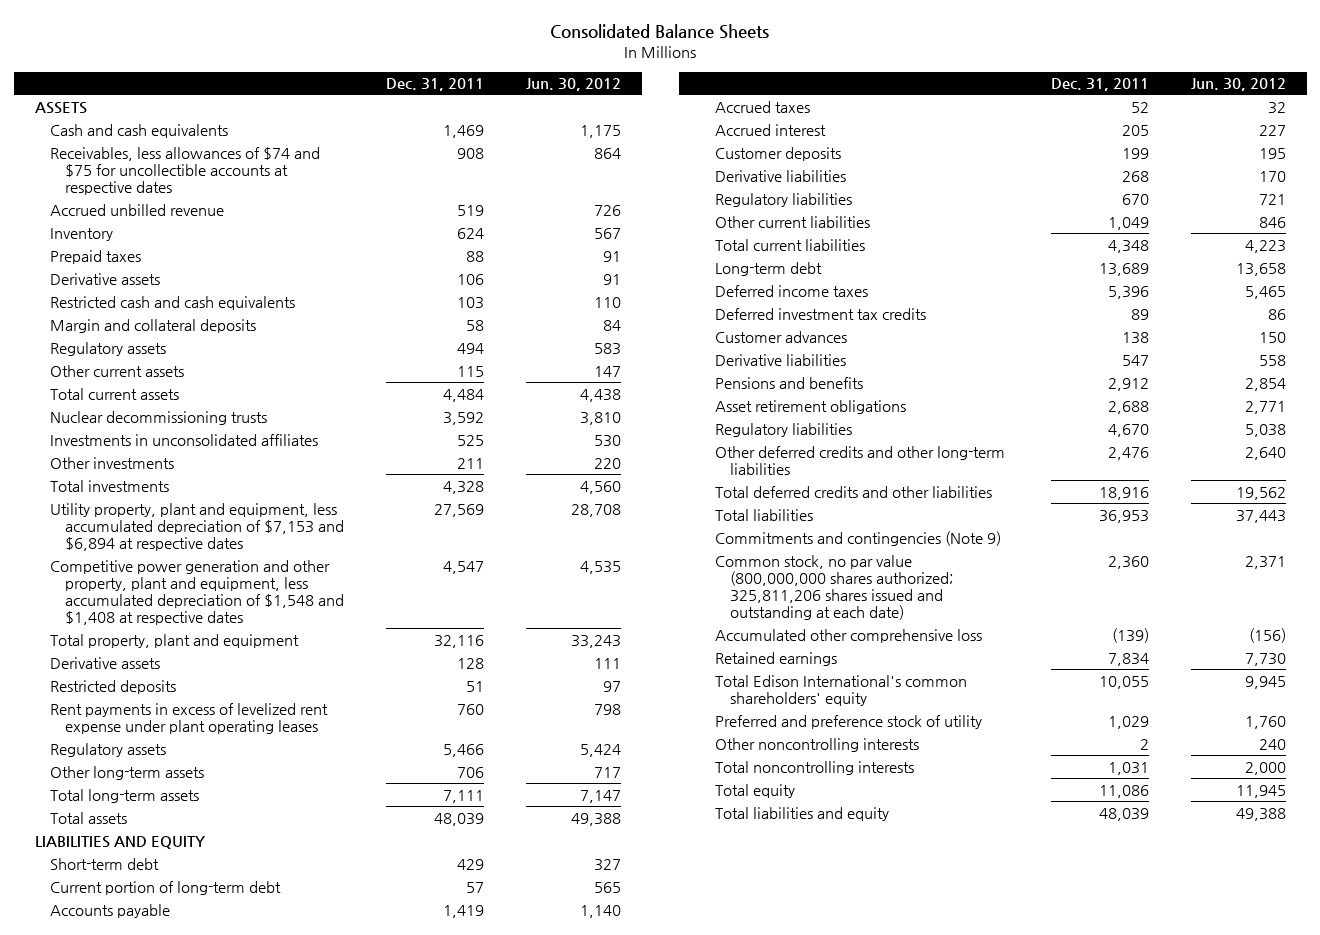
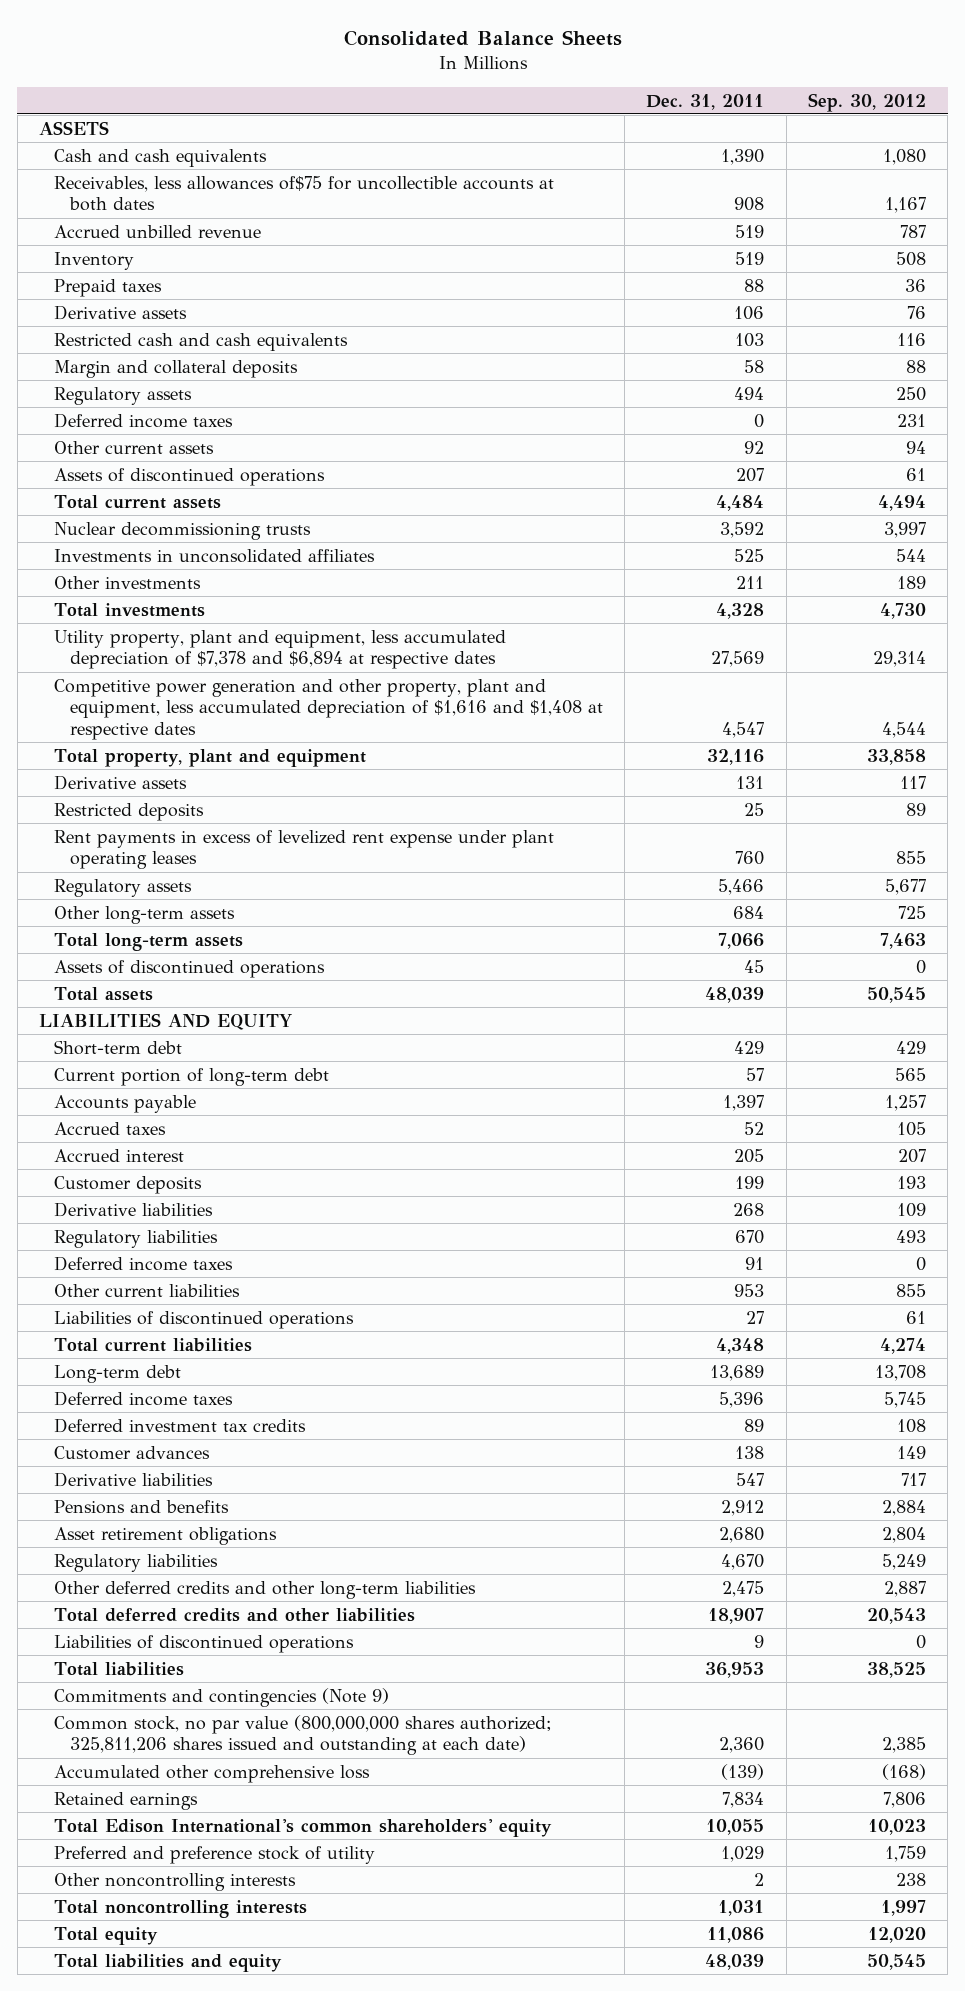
[525,78,621,92] Jun. 30, 2012 -> none
none -> [808,92,927,112] Sep. 30, 2012
[442,124,484,138] 1,469 -> [721,148,765,165] 1,390
[49,146,320,196] Receivables, less allowances of $74 and $75 for uncollectible accounts at respective dates -> [54,175,555,212] Receivables, less allowances of$75 for uncollectible accounts at both dates
[456,227,484,239] 624 -> [735,251,765,265] 519
none -> [54,412,234,428] Deferred income taxes
[456,365,484,377] 115 -> [744,440,765,454] 92
none -> [54,467,326,486] Assets of discontinued operations
[49,502,344,552] Utility property, plant and equipment, less accumulated depreciation of $7,153 and $6,894 at respective dates -> [54,629,507,670] Utility property, plant and equipment, less accumulated depreciation of $7,378 and $6,894 at respective dates
[49,559,344,626] Competitive power generation and other property, plant and equipment, less accumulated depreciation of $1,548 and $1,408 at respective dates -> [54,678,603,741] Competitive power generation and other property, plant and equipment, less accumulated depreciation of $1,616 and $1,408 at respective dates
[456,657,484,669] 128 -> [736,775,765,789] 131
[465,680,484,692] 51 -> [744,802,765,816] 25
[456,766,484,778] 706 -> [733,905,765,919] 684
[442,789,484,803] 7,111 -> [718,932,765,949] 7,066
none -> [54,959,326,978] Assets of discontinued operations
[442,904,484,918] 1,419 -> [723,1094,765,1111] 1,397
none -> [54,1255,234,1271] Deferred income taxes
[1107,216,1149,230] 1,049 -> [734,1283,765,1297] 953
none -> [54,1310,355,1329] Liabilities of discontinued operations
[1107,400,1149,414] 2,688 -> [719,1526,765,1543] 2,680
[1107,446,1149,460] 2,476 -> [722,1580,765,1597] 2,475
[1098,486,1149,500] 18,916 -> [708,1607,765,1624] 18,907
none -> [54,1634,355,1653] Liabilities of discontinued operations

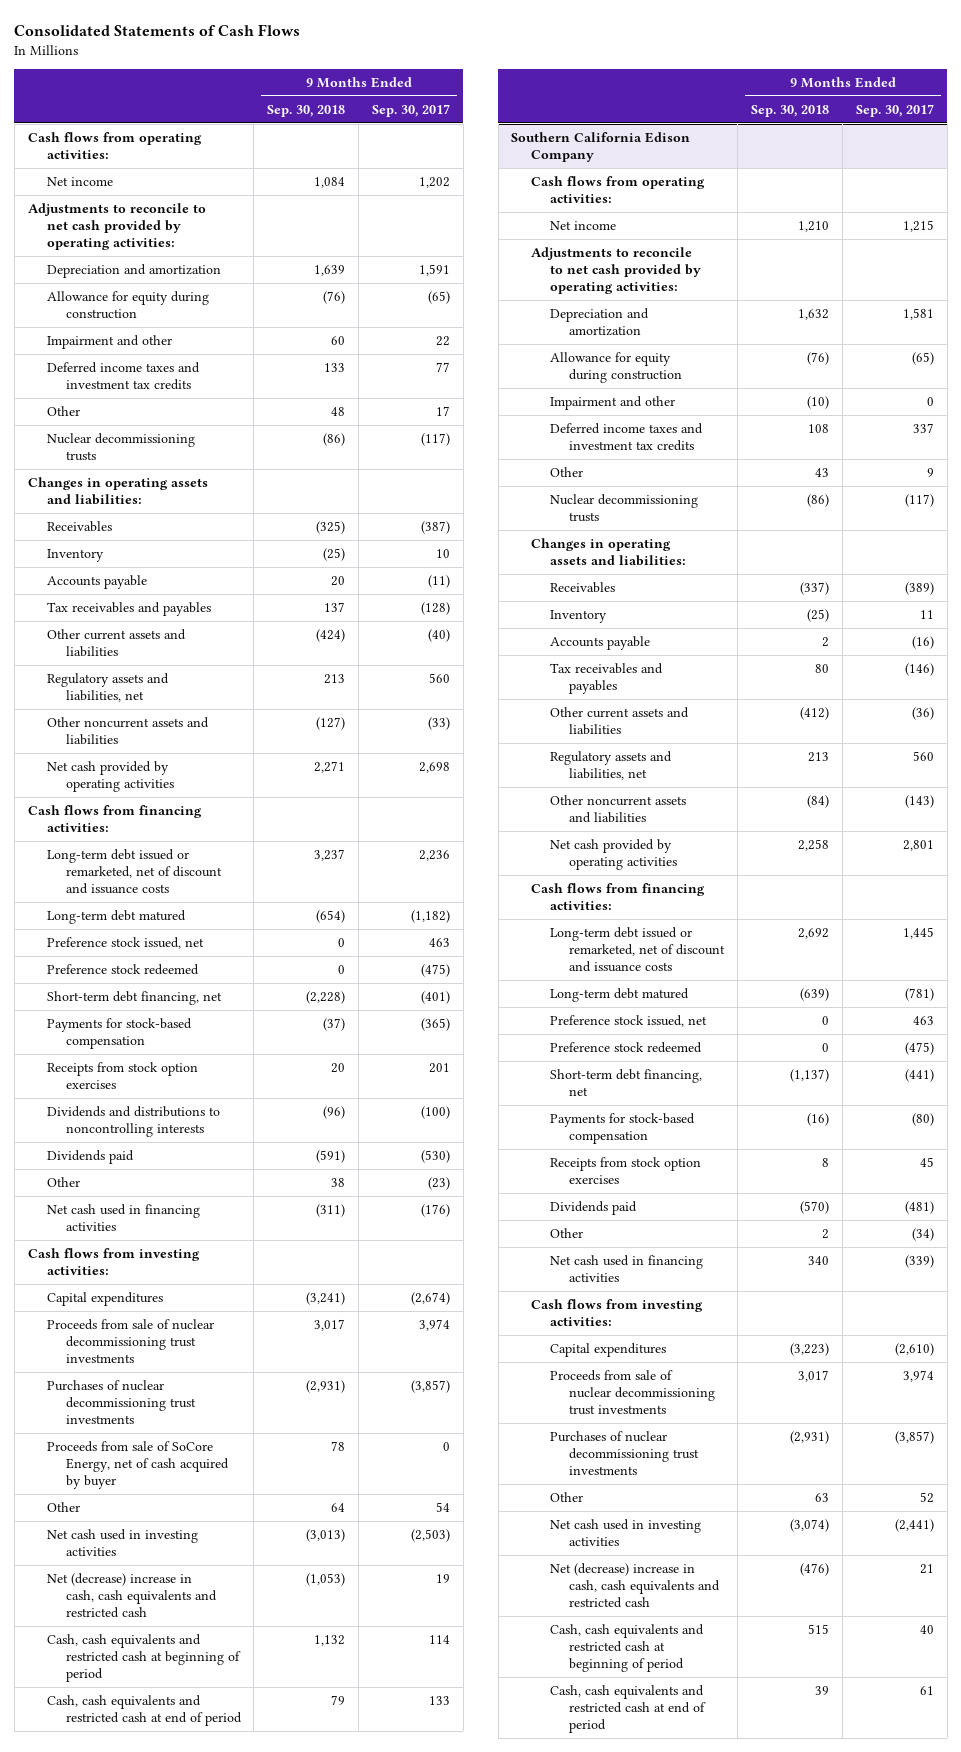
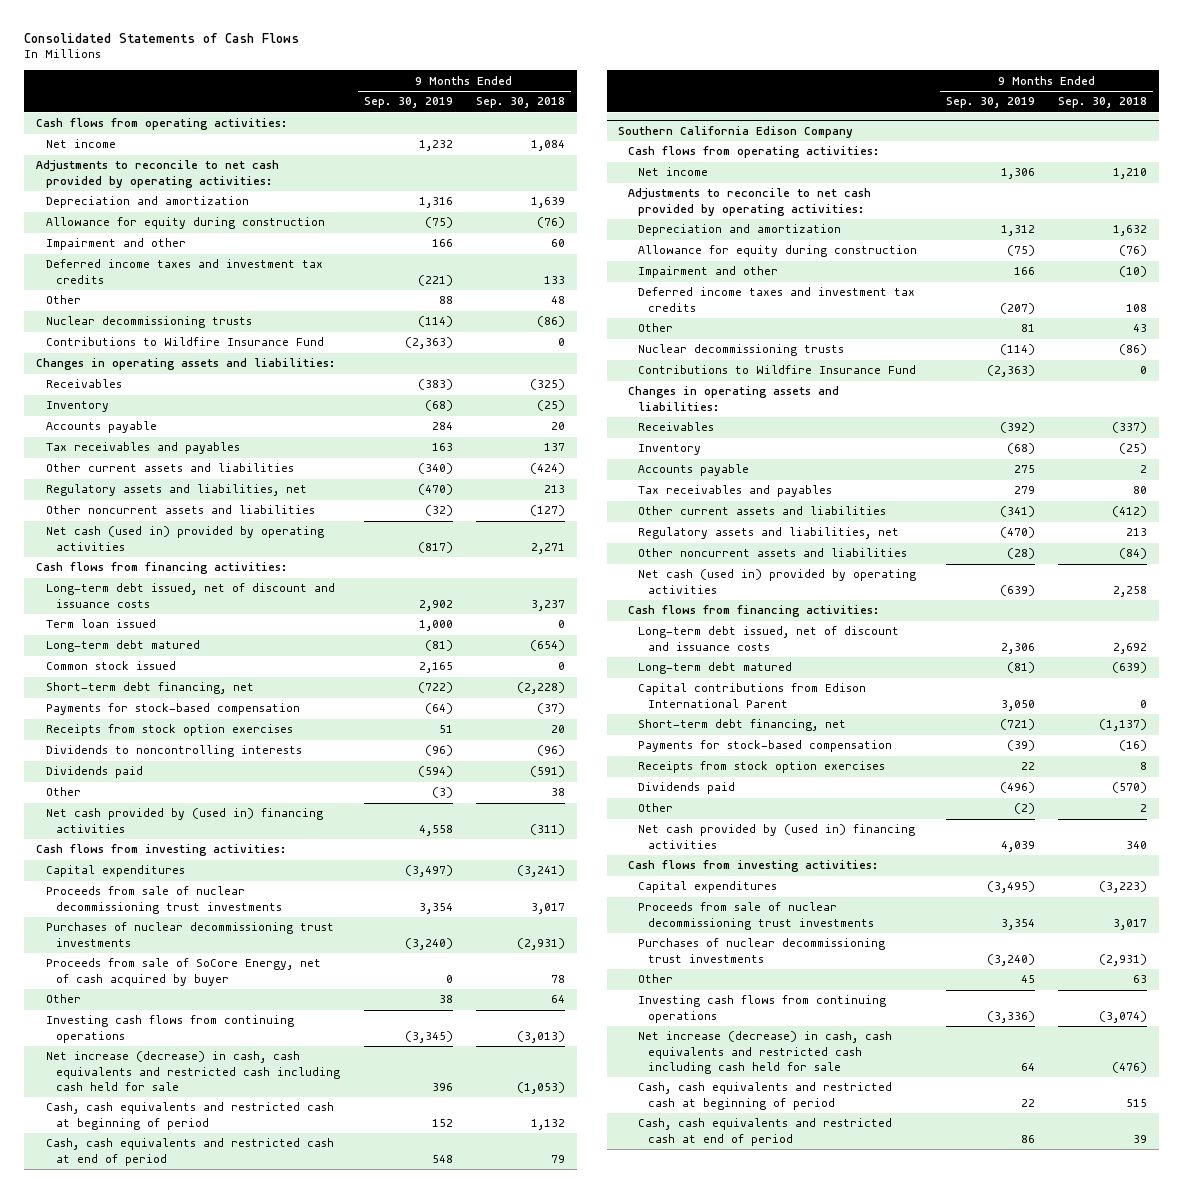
[371,103,450,117] Sep. 30, 2017 -> none
none -> [363,97,453,109] Sep. 30, 2019
none -> [46,337,325,347] Contributions to Wildfire Insurance Fund
[46,761,174,792] Net cash provided by operating activities -> [46,526,325,551] Net cash (used in) provided by operating activities
[46,849,222,894] Long-term debt issued or remarketed, net of discount and issuance costs -> [46,583,336,608] Long-term debt issued, net of discount and issuance costs
none -> [46,619,157,629] Term loan issued
[46,937,204,950] Preference stock issued, net -> none
[46,964,199,976] Preference stock redeemed -> none
none -> [46,661,177,671] Common stock issued
[46,1106,220,1137] Dividends and distributions to noncontrolling interests -> [46,745,303,758] Dividends to noncontrolling interests
[46,1204,200,1231] Net cash used in financing activities -> [46,808,324,833] Net cash provided by (used in) financing activities
[46,1529,198,1556] Net cash used in investing activities -> [46,1015,295,1043] Investing cash flows from continuing operations
[46,1573,217,1618] Net (decrease) increase in cash, cash equivalents and restricted cash -> [46,1051,341,1091] Net increase (decrease) in cash, cash equivalents and restricted cash including cash held for sale
none -> [638,365,917,375] Contributions to Wildfire Insurance Fund
[549,839,677,870] Net cash provided by operating activities -> [638,569,917,594] Net cash (used in) provided by operating activities
[549,927,725,972] Long-term debt issued or remarketed, net of discount and issuance costs -> [638,626,900,651] Long-term debt issued, net of discount and issuance costs
[549,1015,707,1028] Preference stock issued, net -> none
[549,1042,702,1054] Preference stock redeemed -> none
none -> [638,683,867,708] Capital contributions from Edison International Parent
[549,1255,703,1282] Net cash used in financing activities -> [638,824,916,849] Net cash provided by (used in) financing activities
[549,1519,701,1546] Net cash used in investing activities -> [638,995,887,1023] Investing cash flows from continuing operations
[549,1563,720,1608] Net (decrease) increase in cash, cash equivalents and restricted cash -> [638,1031,893,1074] Net increase (decrease) in cash, cash equivalents and restricted cash including cash held for sale

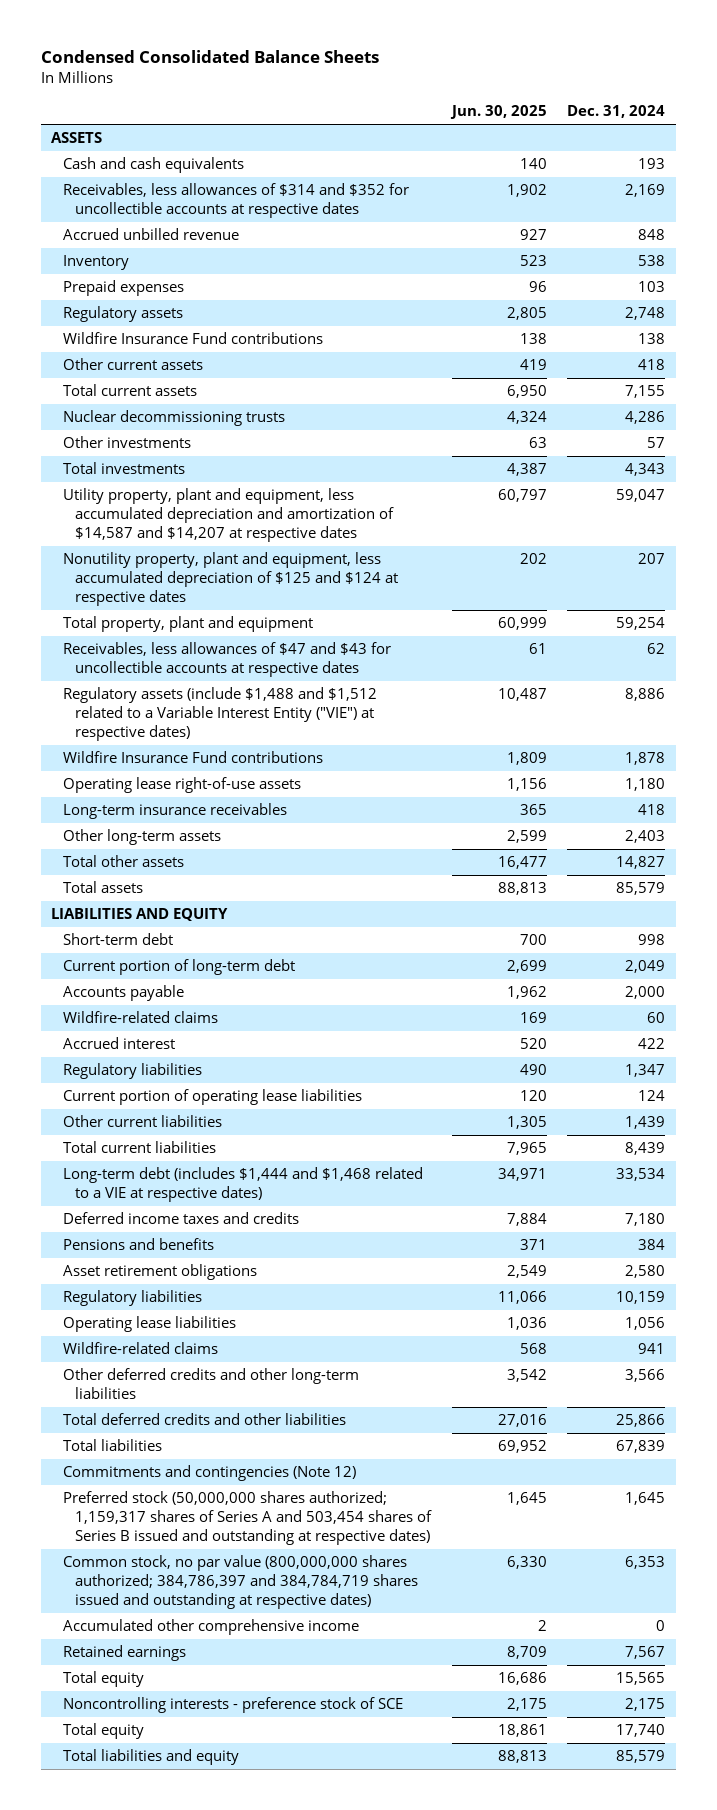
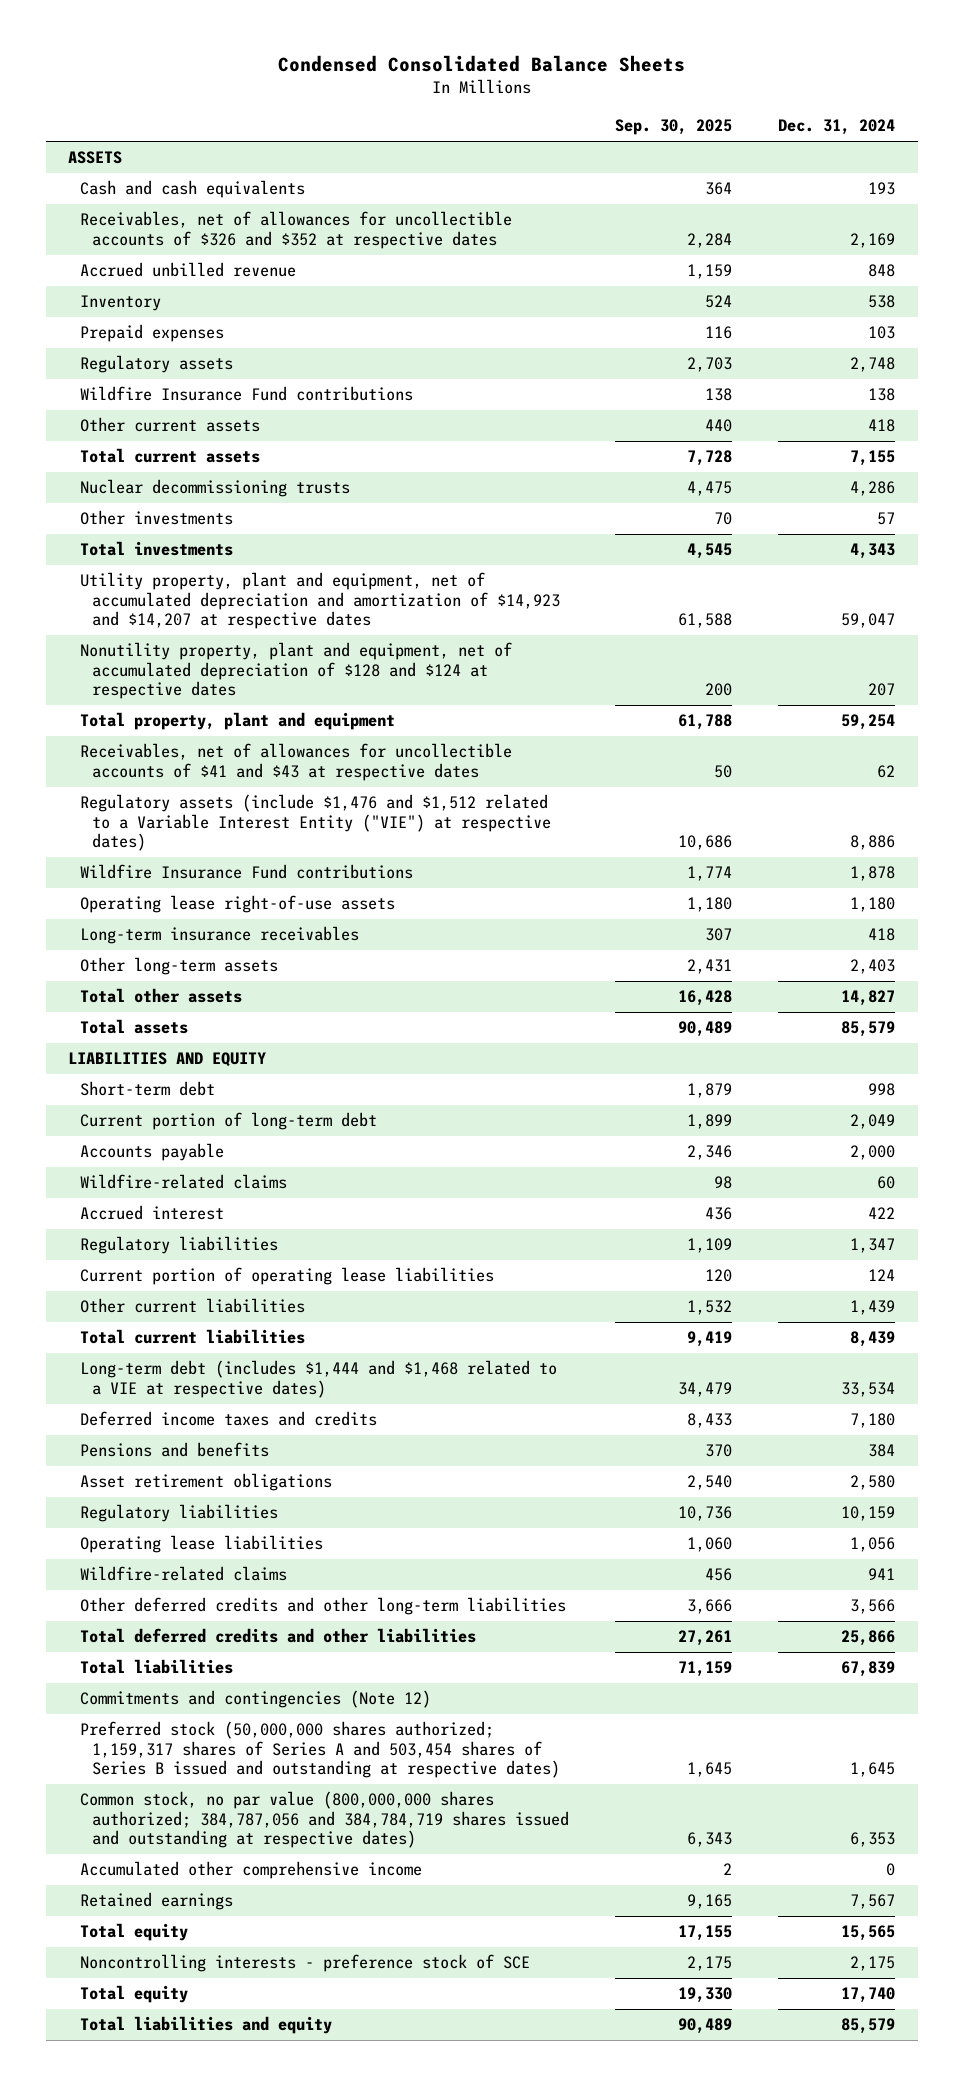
[449,105,547,120] Jun. 30, 2025 -> none
none -> [615,119,733,136] Sep. 30, 2025
[63,183,410,219] Receivables, less allowances of $314 and $352 for uncollectible accounts at respective dates -> [80,211,513,249] Receivables, net of allowances for uncollectible accounts of $326 and $352 at respective dates
[63,488,395,542] Utility property, plant and equipment, less accumulated depreciation and amortization of $14,587 and $14,207 at respective dates -> [80,572,561,629] Utility property, plant and equipment, net of accumulated depreciation and amortization of $14,923 and $14,207 at respective dates
[63,552,399,606] Nonutility property, plant and equipment, less accumulated depreciation of $125 and $124 at respective dates -> [80,642,513,699] Nonutility property, plant and equipment, net of accumulated depreciation of $128 and $124 at respective dates
[63,642,392,678] Receivables, less allowances of $47 and $43 for uncollectible accounts at respective dates -> [80,743,513,781] Receivables, net of allowances for uncollectible accounts of $41 and $43 at respective dates
[63,687,378,741] Regulatory assets (include $1,488 and $1,512 related to a Variable Interest Entity ("VIE") at respective dates) -> [80,794,552,851] Regulatory assets (include $1,476 and $1,512 related to a Variable Interest Entity ("VIE") at respective dates)
[63,1555,419,1609] Common stock, no par value (800,000,000 shares authorized; 384,786,397 and 384,784,719 shares issued and outstanding at respective dates) -> [80,1791,570,1848] Common stock, no par value (800,000,000 shares authorized; 384,787,056 and 384,784,719 shares issued and outstanding at respective dates)

